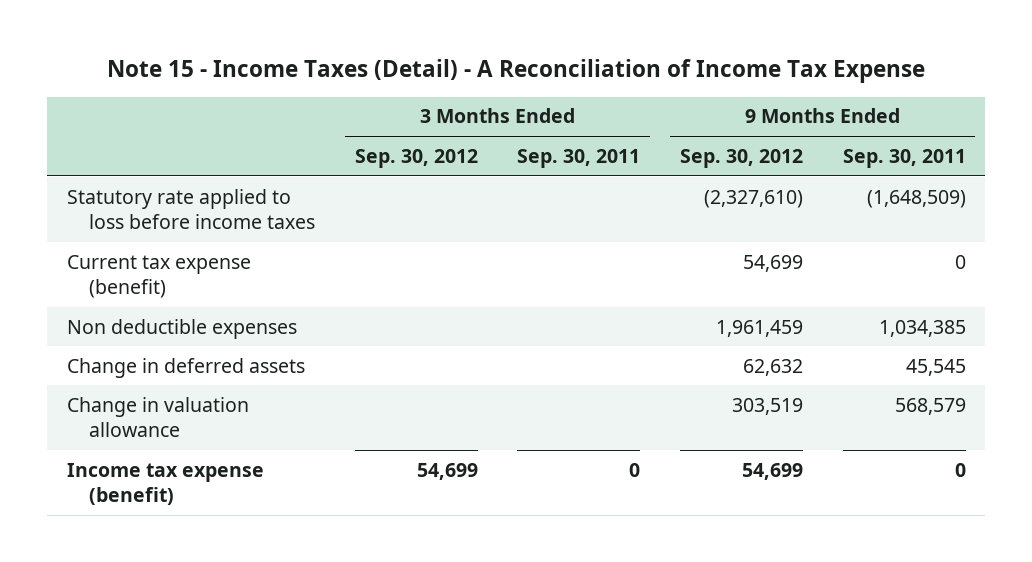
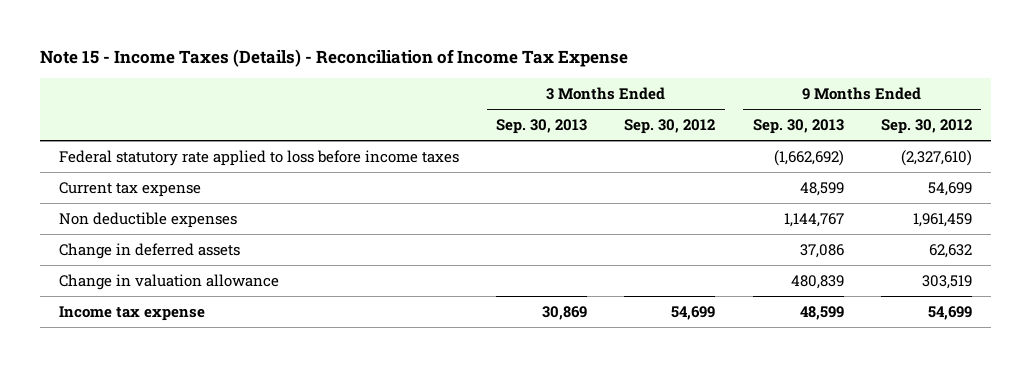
[107,59,926,84] Note 15 - Income Taxes (Detail) - A Reconciliation of Income Tax Expense -> [40,49,629,68] Note 15 - Income Taxes (Details) - Reconciliation of Income Tax Expense
[517,148,641,168] Sep. 30, 2011 -> none
[842,148,966,168] Sep. 30, 2011 -> none
none -> [496,118,588,134] Sep. 30, 2013
none -> [752,118,844,134] Sep. 30, 2013
[66,188,316,229] Statutory rate applied to loss before income taxes -> [58,149,459,166] Federal statutory rate applied to loss before income taxes
[66,254,251,298] Current tax expense (benefit) -> [58,181,201,197] Current tax expense
[66,462,264,505] Income tax expense (benefit) -> [58,305,205,321] Income tax expense

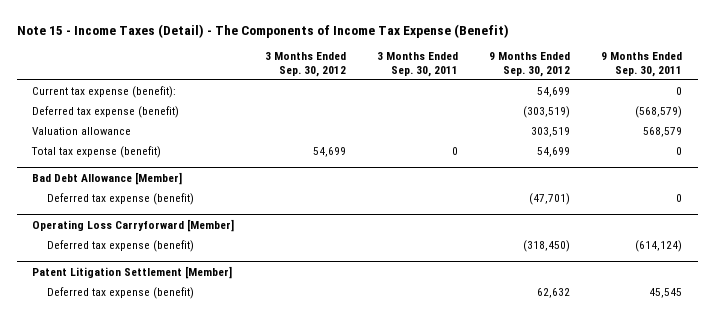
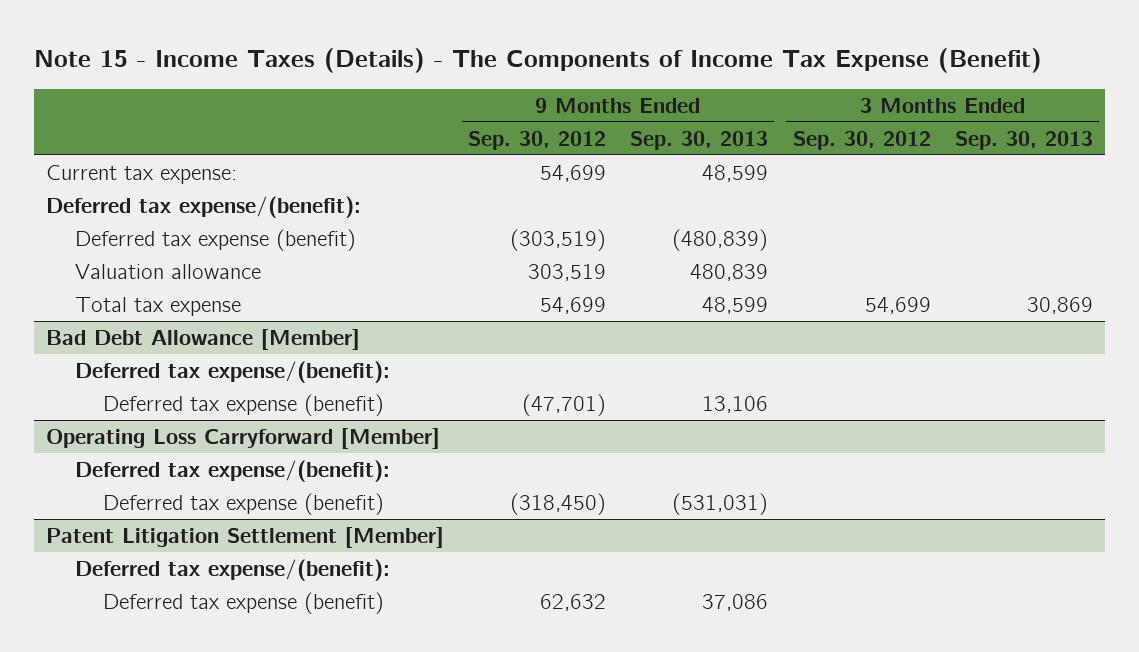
[16,23,509,38] Note 15 - Income Taxes (Detail) - The Components of Income Tax Expense (Benefit) -> [33,48,1042,74] Note 15 - Income Taxes (Details) - The Components of Income Tax Expense (Benefit)
[377,52,459,78] 3 Months Ended Sep. 30, 2011 -> none
[601,52,683,78] 9 Months Ended Sep. 30, 2011 -> none
none -> [630,130,769,150] Sep. 30, 2013
none -> [954,130,1093,150] Sep. 30, 2013
[32,86,177,99] Current tax expense (benefit): -> [45,164,237,184] Current tax expense:
none -> [45,195,361,218] Deferred tax expense/(benefit):
[31,146,162,159] Total tax expense (benefit) -> [74,296,241,316] Total tax expense
none -> [74,360,390,383] Deferred tax expense/(benefit):
none -> [74,459,390,482] Deferred tax expense/(benefit):
none -> [74,558,390,581] Deferred tax expense/(benefit):

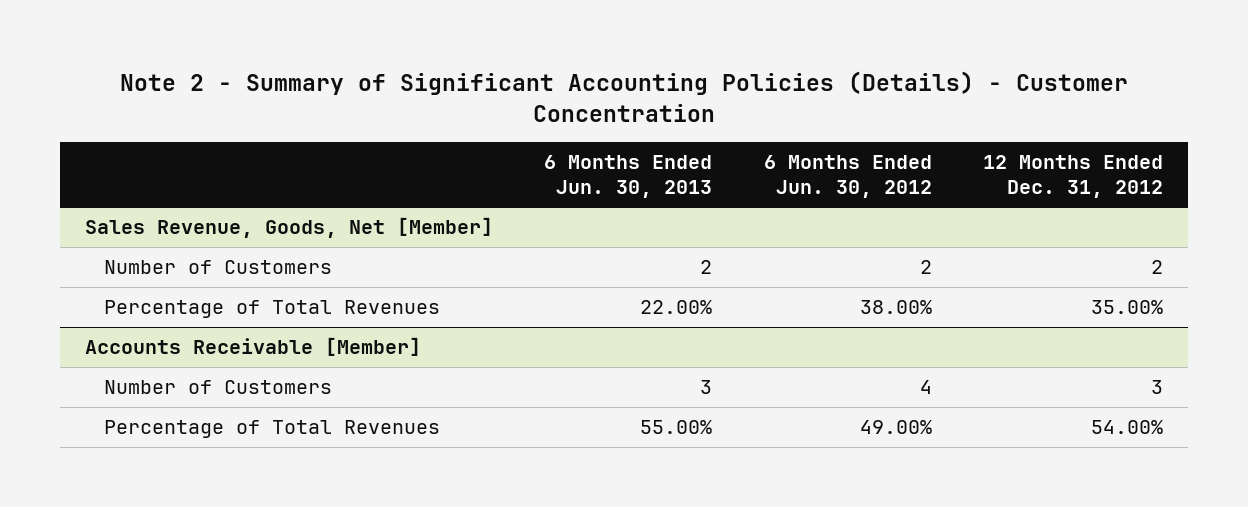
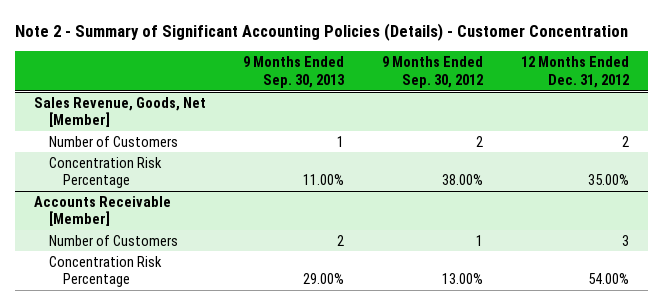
[544,155,713,198] 6 Months Ended Jun. 30, 2013 -> none
[763,155,932,198] 6 Months Ended Jun. 30, 2012 -> none
none -> [243,56,346,88] 9 Months Ended Sep. 30, 2013
none -> [382,56,484,88] 9 Months Ended Sep. 30, 2012
[103,300,440,319] Percentage of Total Revenues -> [48,156,162,189] Concentration Risk Percentage
[103,420,440,439] Percentage of Total Revenues -> [48,255,162,288] Concentration Risk Percentage

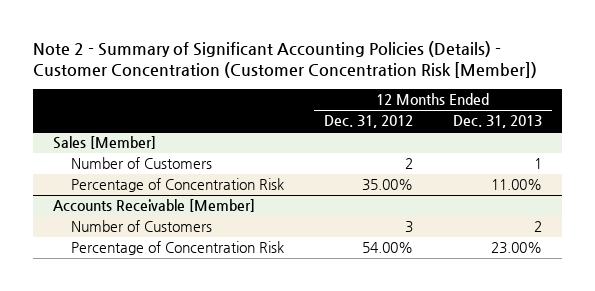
[14,23,628,42] Note 2 - Summary of Significant Accounting Policies (Details) - Customer Concentration -> [33,41,538,79] Note 2 - Summary of Significant Accounting Policies (Details) - Customer Concentration (Customer Concentration Risk [Member])
[243,56,346,88] 9 Months Ended Sep. 30, 2013 -> none
[382,56,484,88] 9 Months Ended Sep. 30, 2012 -> none
none -> [452,115,542,129] Dec. 31, 2013
[33,96,206,128] Sales Revenue, Goods, Net [Member] -> none
none -> [53,136,157,150] Sales [Member]
[48,156,162,189] Concentration Risk Percentage -> [71,178,285,193] Percentage of Concentration Risk
[48,255,162,288] Concentration Risk Percentage -> [71,241,285,256] Percentage of Concentration Risk

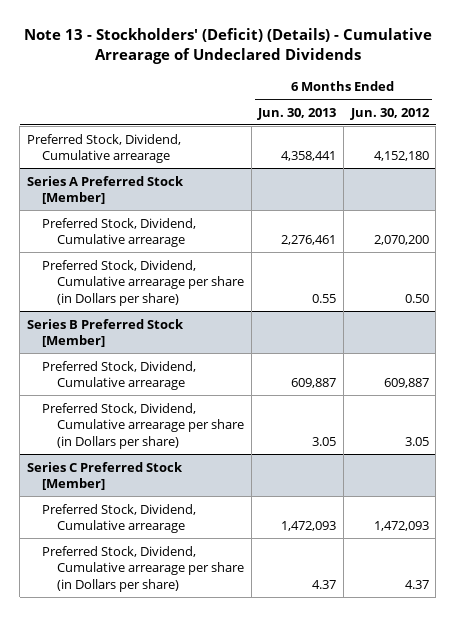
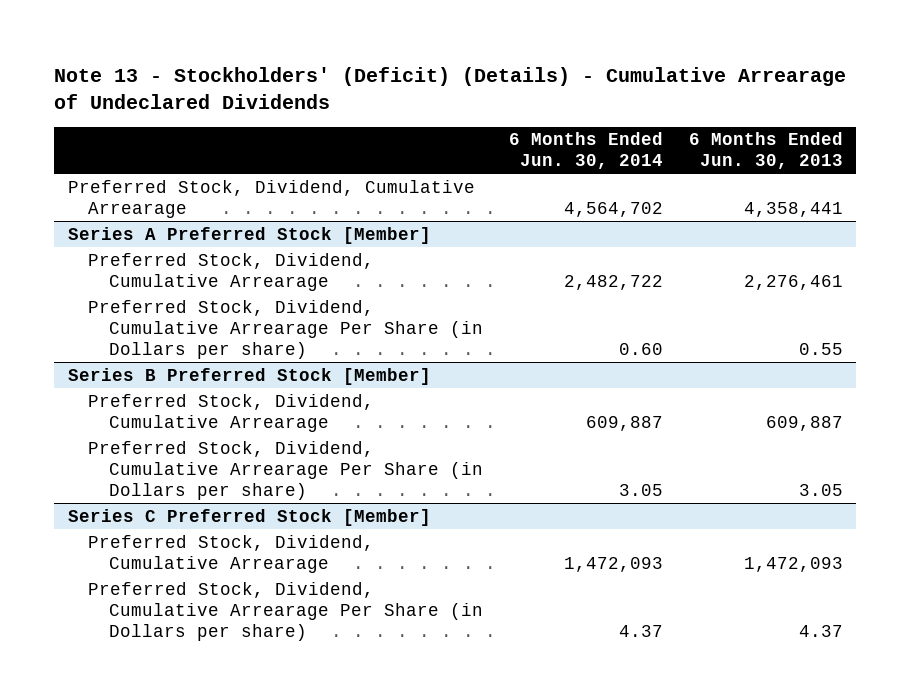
[349,107,430,120] Jun. 30, 2012 -> none
none -> [508,132,663,170] 6 Months Ended Jun. 30, 2014
[26,133,181,164] Preferred Stock, Dividend, Cumulative arrearage -> [67,179,475,218] Preferred Stock, Dividend, Cumulative Arrearage
[42,217,197,248] Preferred Stock, Dividend, Cumulative arrearage -> [88,252,375,291] Preferred Stock, Dividend, Cumulative Arrearage
[42,259,245,306] Preferred Stock, Dividend, Cumulative arrearage per share (in Dollars per share) -> [88,299,483,359] Preferred Stock, Dividend, Cumulative Arrearage Per Share (in Dollars per share)
[42,360,197,391] Preferred Stock, Dividend, Cumulative arrearage -> [88,393,375,432] Preferred Stock, Dividend, Cumulative Arrearage
[42,402,245,449] Preferred Stock, Dividend, Cumulative arrearage per share (in Dollars per share) -> [88,440,483,500] Preferred Stock, Dividend, Cumulative Arrearage Per Share (in Dollars per share)
[42,503,197,534] Preferred Stock, Dividend, Cumulative arrearage -> [88,534,375,573] Preferred Stock, Dividend, Cumulative Arrearage
[42,545,245,592] Preferred Stock, Dividend, Cumulative arrearage per share (in Dollars per share) -> [88,581,483,641] Preferred Stock, Dividend, Cumulative Arrearage Per Share (in Dollars per share)

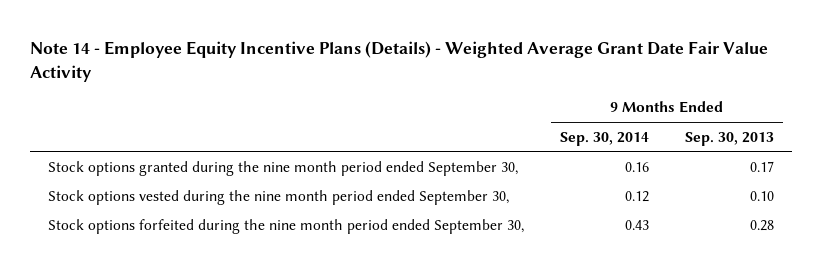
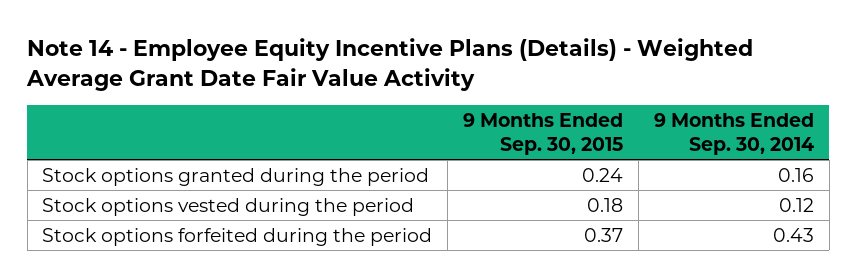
[684,131,774,146] Sep. 30, 2013 -> none
none -> [463,112,624,156] 9 Months Ended Sep. 30, 2015
[47,160,518,176] Stock options granted during the nine month period ended September 30, -> [42,167,430,186] Stock options granted during the period
[47,189,509,205] Stock options vested during the nine month period ended September 30, -> [42,197,415,216] Stock options vested during the period
[47,218,524,234] Stock options forfeited during the nine month period ended September 30, -> [42,227,433,246] Stock options forfeited during the period

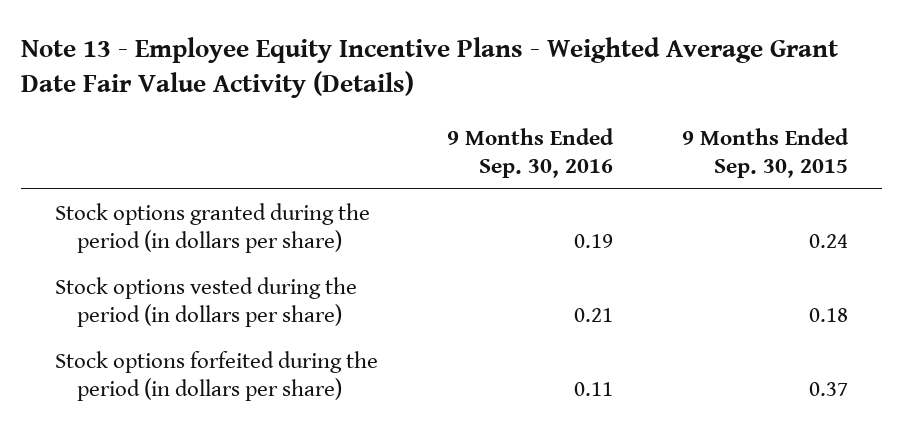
[26,38,754,91] Note 14 - Employee Equity Incentive Plans (Details) - Weighted Average Grant Date Fair Value Activity -> [21,36,839,99] Note 13 - Employee Equity Incentive Plans - Weighted Average Grant Date Fair Value Activity (Details)
[653,112,814,156] 9 Months Ended Sep. 30, 2014 -> none
none -> [447,127,615,179] 9 Months Ended Sep. 30, 2016
[42,167,430,186] Stock options granted during the period -> [55,202,371,254] Stock options granted during the period (in dollars per share)
[42,197,415,216] Stock options vested during the period -> [55,276,358,328] Stock options vested during the period (in dollars per share)
[42,227,433,246] Stock options forfeited during the period -> [55,350,379,402] Stock options forfeited during the period (in dollars per share)

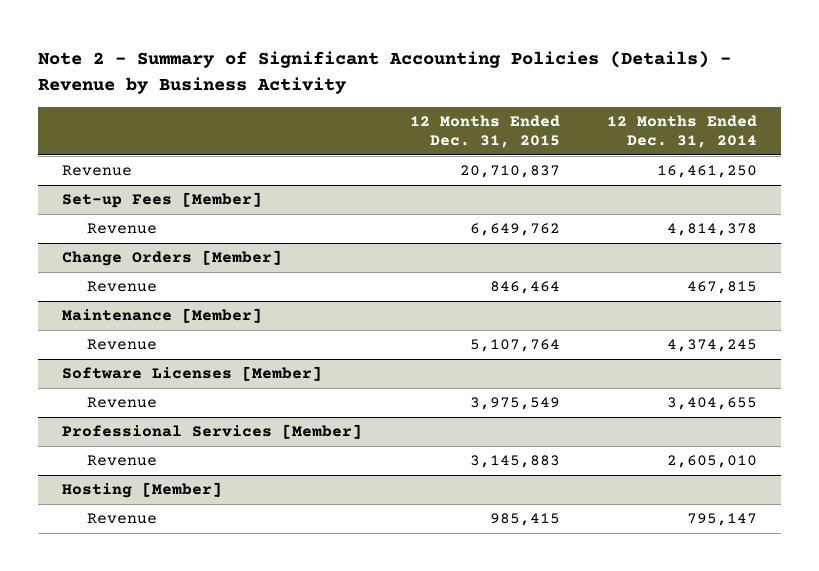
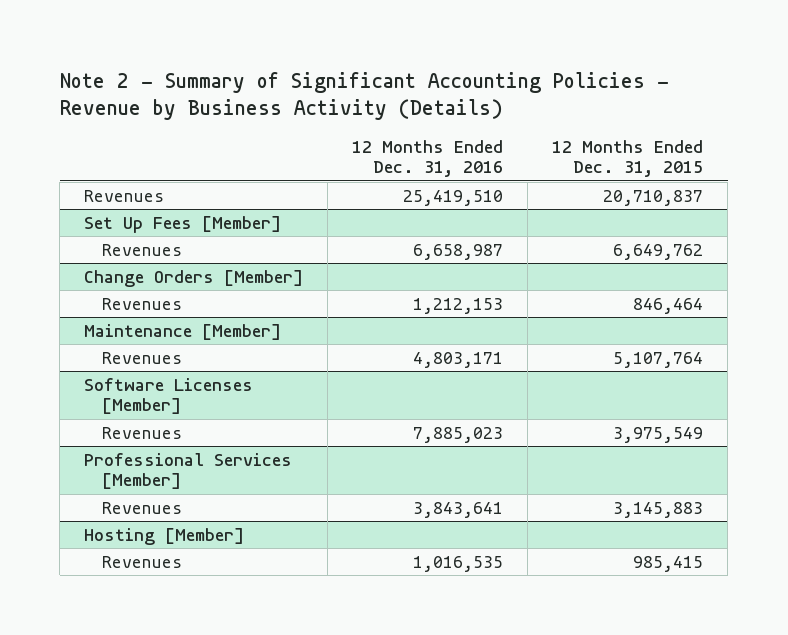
[38,51,732,95] Note 2 - Summary of Significant Accounting Policies (Details) - Revenue by Business Activity -> [59,71,669,121] Note 2 - Summary of Significant Accounting Policies - Revenue by Business Activity (Details)
[606,114,757,149] 12 Months Ended Dec. 31, 2014 -> none
none -> [352,139,504,178] 12 Months Ended Dec. 31, 2016
[62,165,133,177] Revenue -> [84,189,165,202] Revenues
[62,192,263,209] Set-up Fees [Member] -> [84,215,282,233] Set Up Fees [Member]
[86,223,157,235] Revenue -> [102,243,183,256] Revenues
[86,281,157,293] Revenue -> [102,297,183,310] Revenues
[86,339,157,351] Revenue -> [102,351,183,364] Revenues
[86,397,157,409] Revenue -> [102,426,183,439] Revenues
[86,455,157,467] Revenue -> [102,501,183,514] Revenues
[86,513,157,525] Revenue -> [102,555,183,568] Revenues

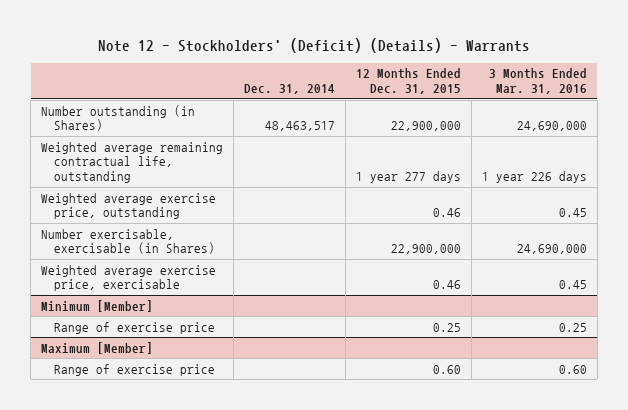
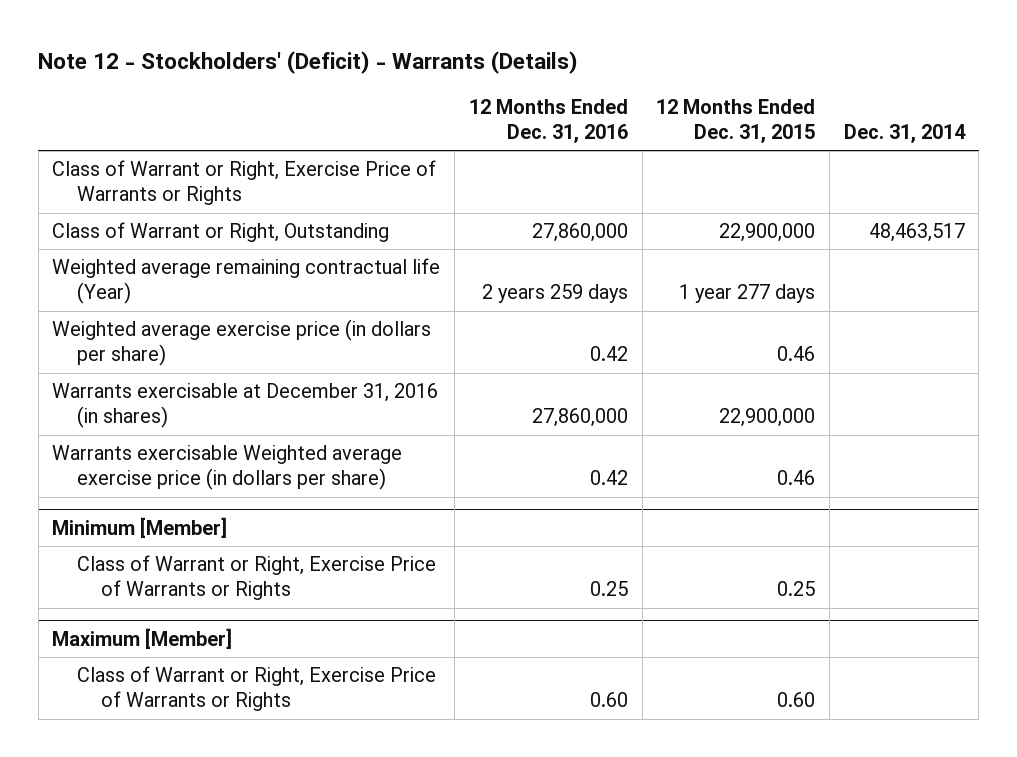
[97,38,530,54] Note 12 - Stockholders' (Deficit) (Details) - Warrants -> [38,50,579,74] Note 12 - Stockholders' (Deficit) - Warrants (Details)
[488,68,587,95] 3 Months Ended Mar. 31, 2016 -> none
none -> [468,98,628,144] 12 Months Ended Dec. 31, 2016
none -> [52,160,437,206] Class of Warrant or Right, Exercise Price of Warrants or Rights
[41,104,196,132] Number outstanding (in Shares) -> [52,222,390,243] Class of Warrant or Right, Outstanding
[41,141,224,184] Weighted average remaining contractual life, outstanding -> [52,258,441,305] Weighted average remaining contractual life (Year)
[41,192,217,220] Weighted average exercise price, outstanding -> [52,319,432,367] Weighted average exercise price (in dollars per share)
[41,228,216,255] Number exercisable, exercisable (in Shares) -> [52,383,439,429] Warrants exercisable at December 31, 2016 (in shares)
[41,264,217,292] Weighted average exercise price, exercisable -> [52,445,403,491] Warrants exercisable Weighted average exercise price (in dollars per share)
[54,321,216,334] Range of exercise price -> [76,555,436,601] Class of Warrant or Right, Exercise Price of Warrants or Rights
[54,363,216,376] Range of exercise price -> [76,666,436,712] Class of Warrant or Right, Exercise Price of Warrants or Rights

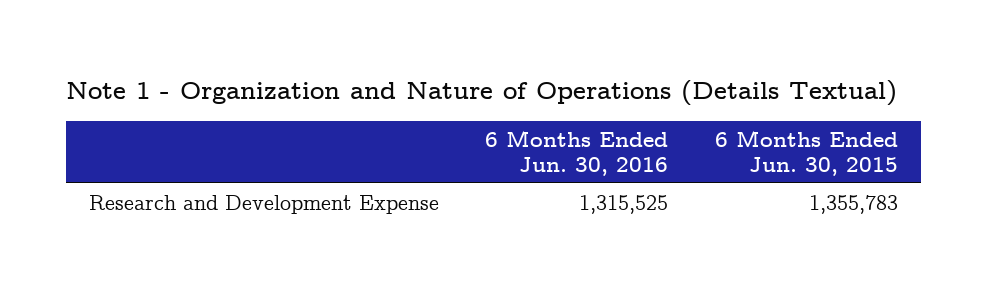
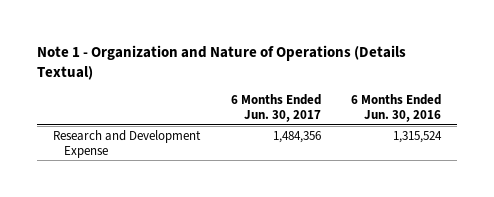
[714,129,898,176] 6 Months Ended Jun. 30, 2015 -> none
none -> [230,94,321,123] 6 Months Ended Jun. 30, 2017
[579,194,669,214] 1,315,525 -> [393,130,443,143] 1,315,524

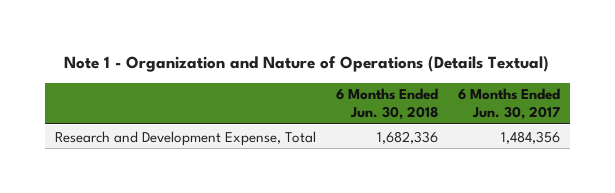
[351,94,442,123] 6 Months Ended Jun. 30, 2016 -> none
none -> [335,88,438,120] 6 Months Ended Jun. 30, 2018
[52,129,201,159] Research and Development Expense -> [54,130,316,146] Research and Development Expense, Total

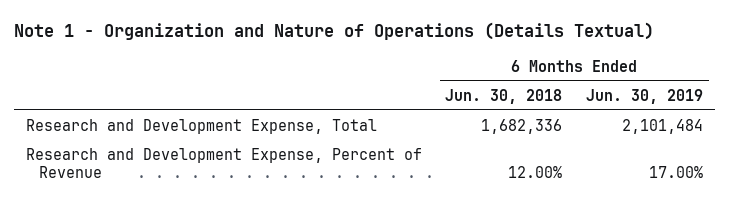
[457,88,560,120] 6 Months Ended Jun. 30, 2017 -> none
none -> [585,88,703,104] Jun. 30, 2019
none -> [25,147,422,178] Research and Development Expense, Percent of Revenue

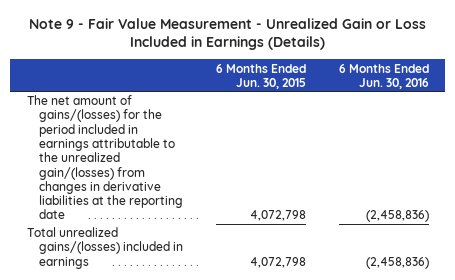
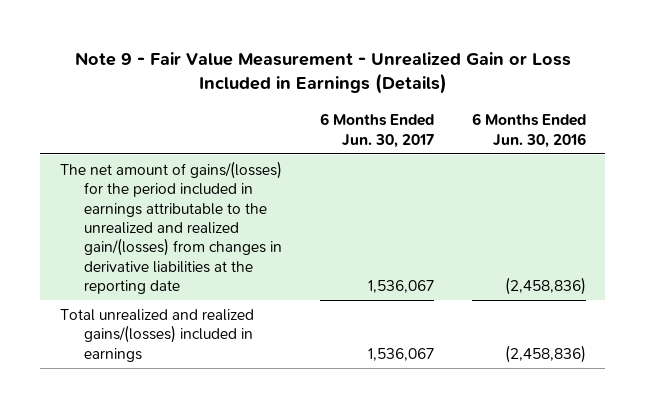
[215,63,306,89] 6 Months Ended Jun. 30, 2015 -> none
none -> [320,113,435,148] 6 Months Ended Jun. 30, 2017
[26,95,183,220] The net amount of gains/(losses) for the period included in earnings attributable to the unrealized gain/(losses) from changes in derivative liabilities at the reporting date -> [59,161,283,294] The net amount of gains/(losses) for the period included in earnings attributable to the unrealized and realized gain/(losses) from changes in derivative liabilities at the reporting date
[26,227,183,269] Total unrealized gains/(losses) included in earnings -> [59,309,254,362] Total unrealized and realized gains/(losses) included in earnings

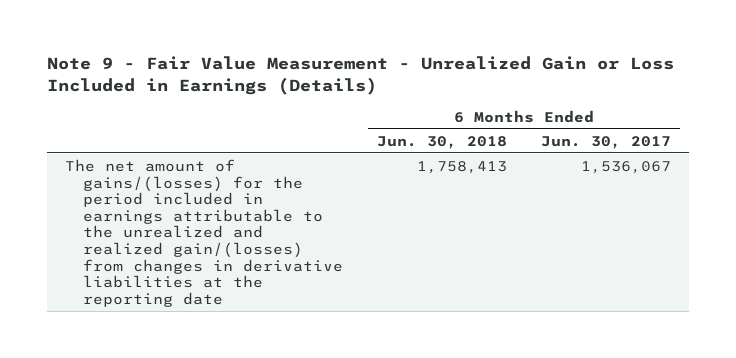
[472,113,587,148] 6 Months Ended Jun. 30, 2016 -> none
none -> [377,135,508,149] Jun. 30, 2018
[59,309,254,362] Total unrealized and realized gains/(losses) included in earnings -> none

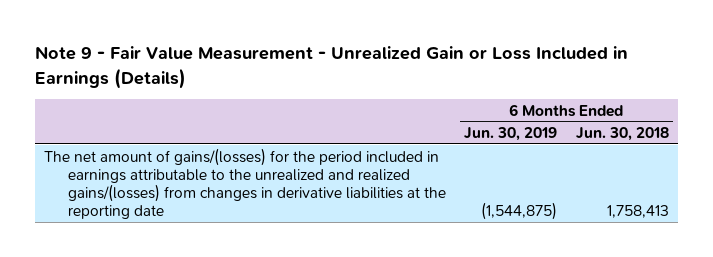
[541,135,672,149] Jun. 30, 2017 -> none
none -> [464,127,558,142] Jun. 30, 2019
[64,158,343,308] The net amount of gains/(losses) for the period included in earnings attributable to the unrealized and realized gain/(losses) from changes in derivative liabilities at the reporting date -> [44,147,446,220] The net amount of gains/(losses) for the period included in earnings attributable to the unrealized and realized gains/(losses) from changes in derivative liabilities at the reporting date

